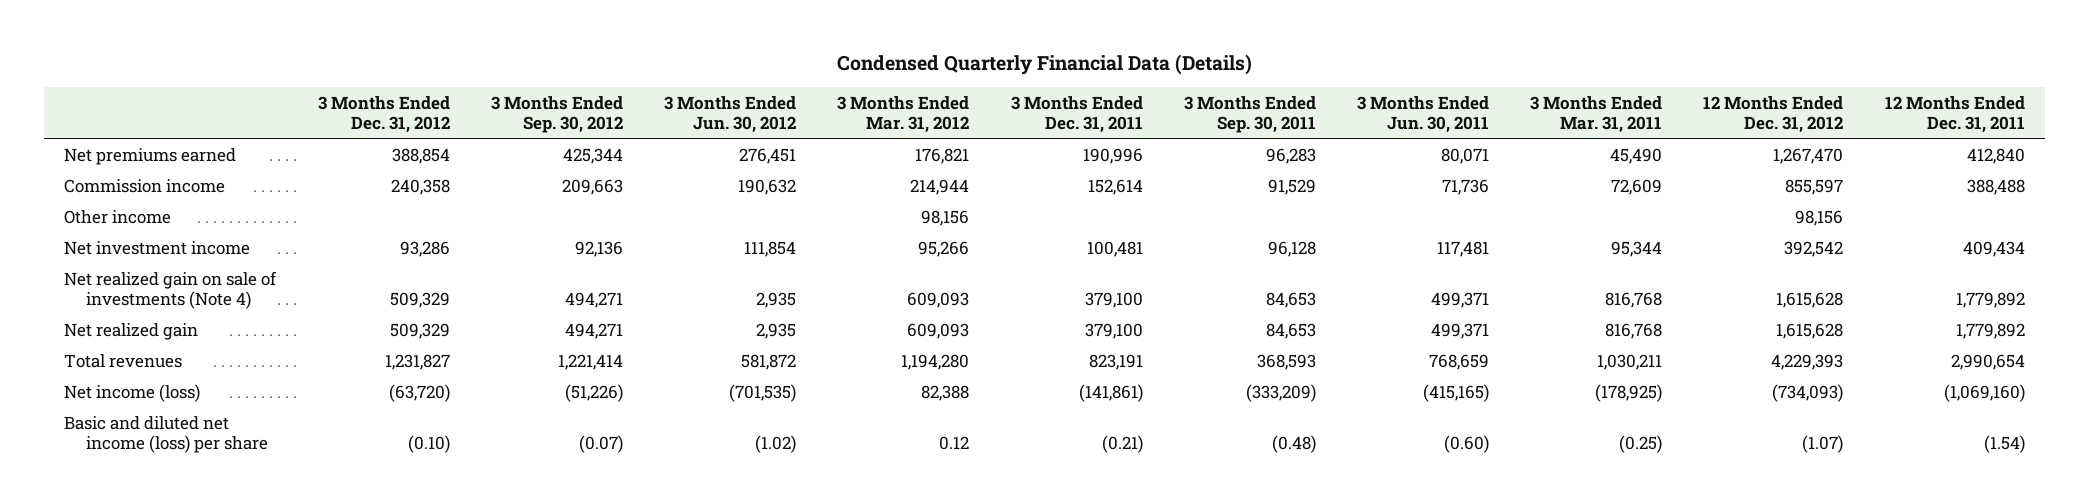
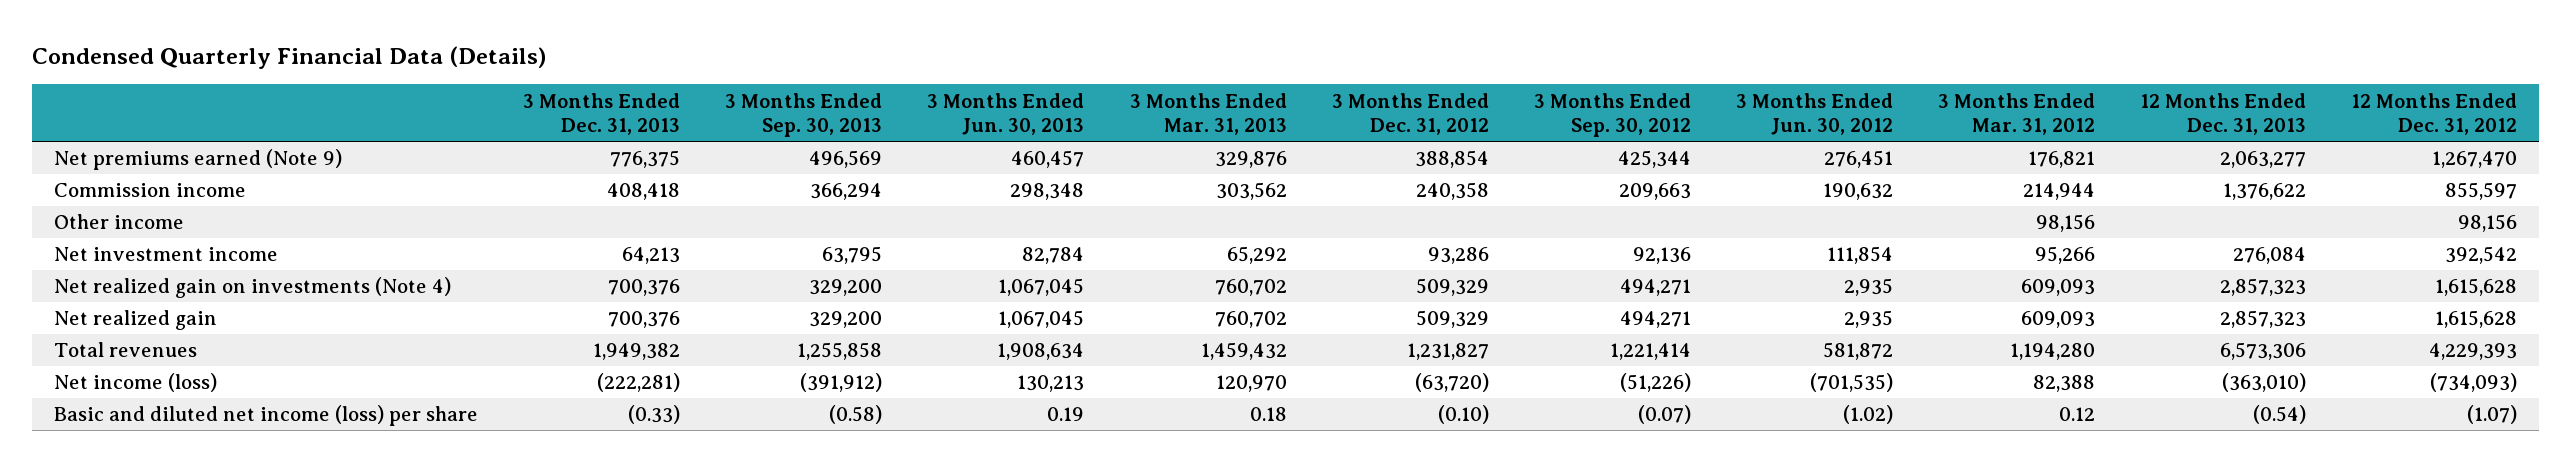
[1010,95,1143,134] 3 Months Ended Dec. 31, 2011 -> none
[1183,95,1316,134] 3 Months Ended Sep. 30, 2011 -> none
[1356,95,1489,134] 3 Months Ended Jun. 30, 2011 -> none
[1530,95,1663,134] 3 Months Ended Mar. 31, 2011 -> none
[1884,95,2025,134] 12 Months Ended Dec. 31, 2011 -> none
none -> [523,92,681,136] 3 Months Ended Dec. 31, 2013
none -> [725,92,883,138] 3 Months Ended Sep. 30, 2013
none -> [927,92,1085,136] 3 Months Ended Jun. 30, 2013
none -> [1129,92,1287,136] 3 Months Ended Mar. 31, 2013
none -> [2139,92,2306,136] 12 Months Ended Dec. 31, 2013
[64,147,237,165] Net premiums earned -> [54,149,343,171] Net premiums earned (Note 9)
[64,270,278,309] Net realized gain on sale of investments (Note 4) -> [54,277,452,299] Net realized gain on investments (Note 4)

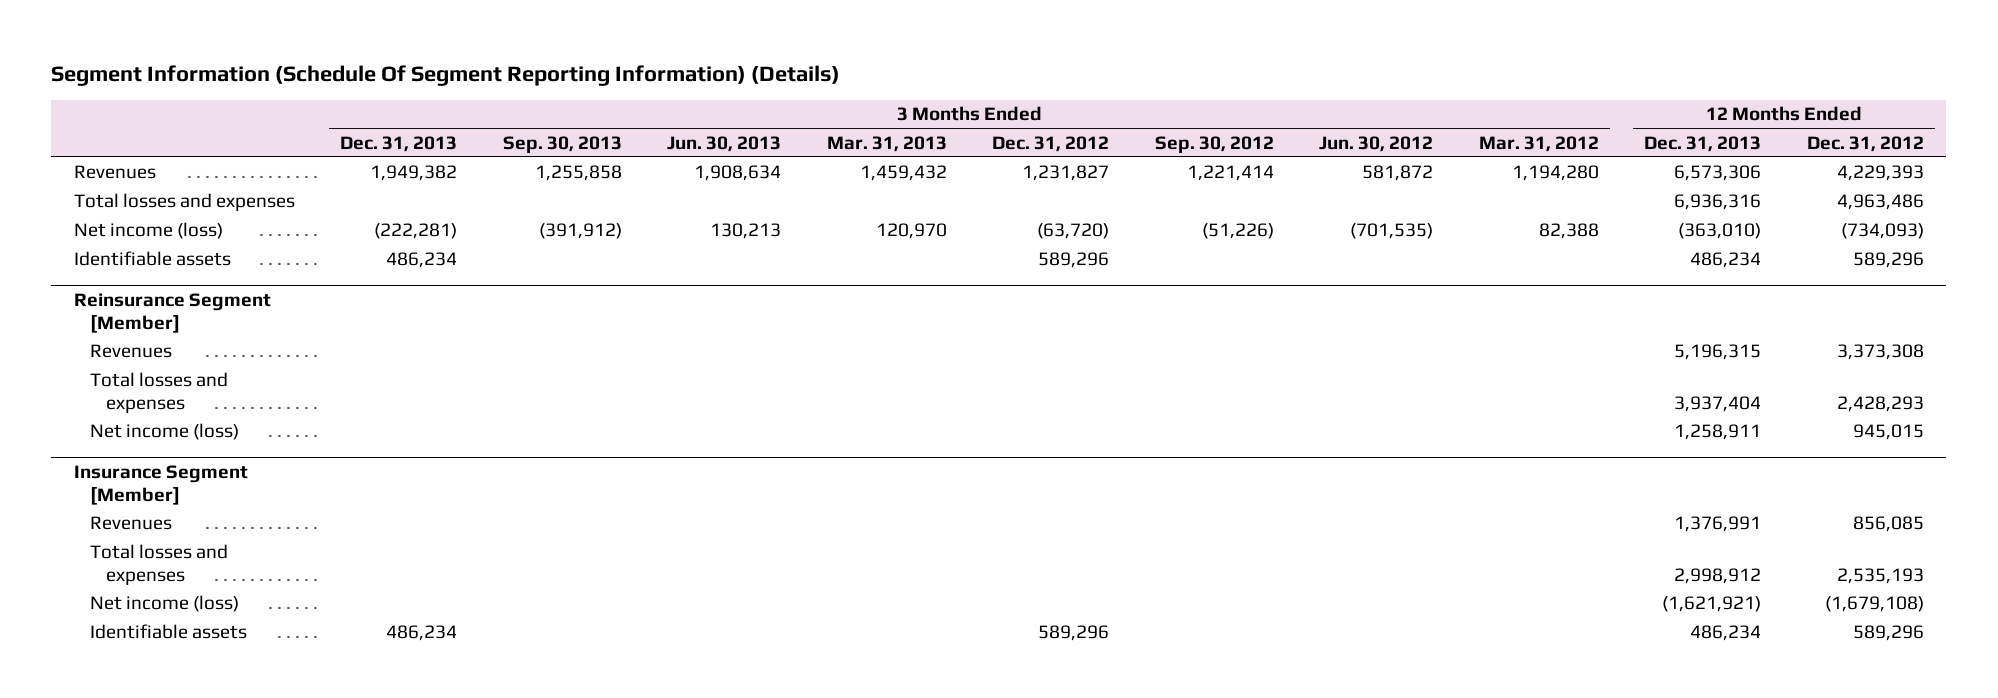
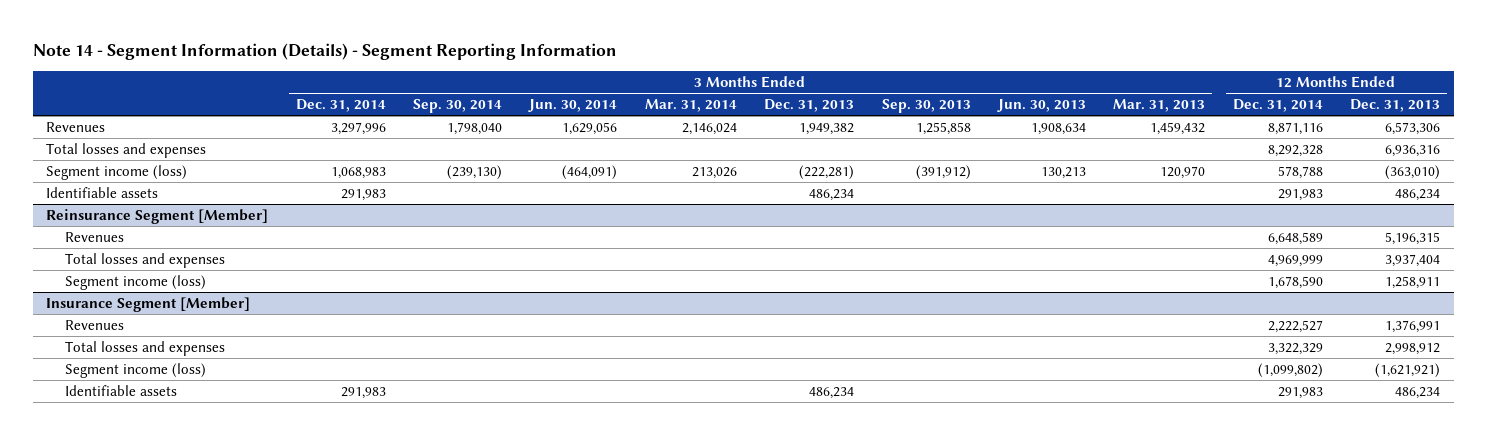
[51,64,841,86] Segment Information (Schedule Of Segment Reporting Information) (Details) -> [32,43,617,61] Note 14 - Segment Information (Details) - Segment Reporting Information
[992,135,1110,152] Dec. 31, 2012 -> none
[1154,135,1274,153] Sep. 30, 2012 -> none
[1319,135,1434,152] Jun. 30, 2012 -> none
[1478,135,1599,152] Mar. 31, 2012 -> none
[1806,135,1924,152] Dec. 31, 2012 -> none
none -> [295,99,386,113] Dec. 31, 2014
none -> [413,99,503,114] Sep. 30, 2014
none -> [528,99,618,113] Jun. 30, 2014
none -> [644,99,737,113] Mar. 31, 2014
none -> [1232,99,1323,113] Dec. 31, 2014
[73,222,223,240] Net income (loss) -> [46,164,188,180] Segment income (loss)
[89,423,239,441] Net income (loss) -> [65,274,207,290] Segment income (loss)
[89,595,239,613] Net income (loss) -> [65,362,207,378] Segment income (loss)

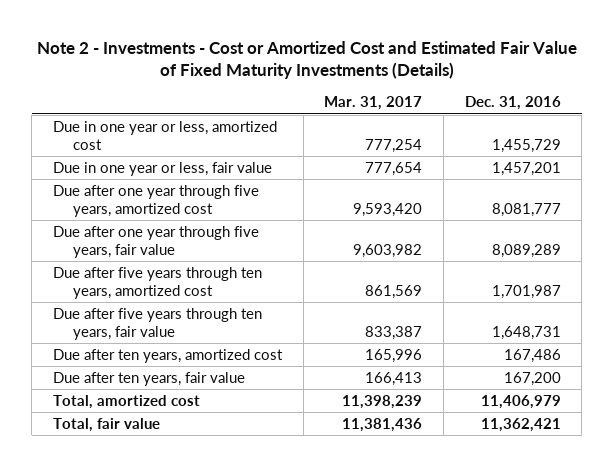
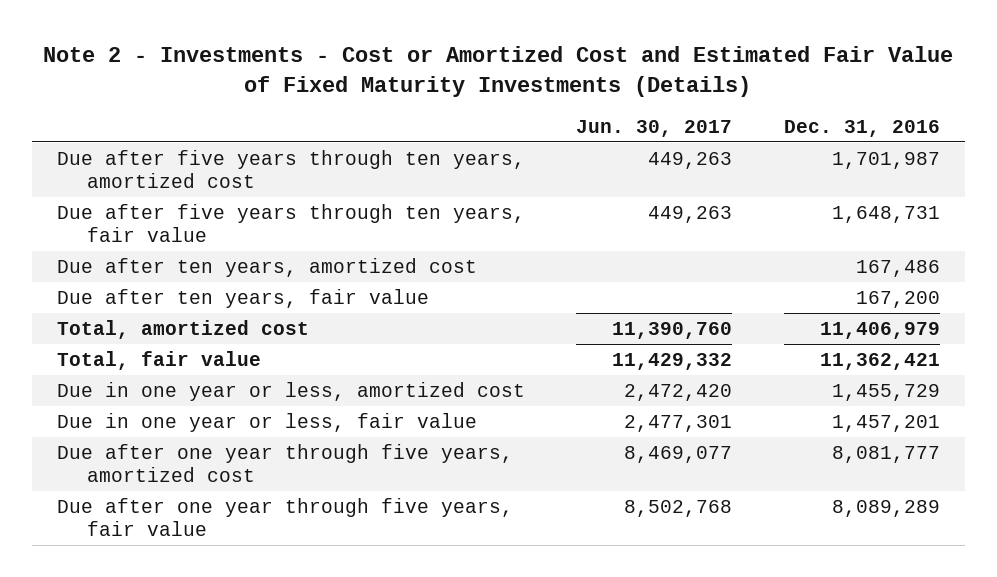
[324,96,423,111] Mar. 31, 2017 -> none
none -> [576,119,733,137] Jun. 30, 2017
[52,120,277,150] Due in one year or less, amortized cost -> [57,381,526,401] Due in one year or less, amortized cost
[52,161,272,176] Due in one year or less, fair value -> [57,412,478,432] Due in one year or less, fair value
[52,184,259,217] Due after one year through five years, amortized cost -> [57,443,514,483] Due after one year through five years, amortized cost
[52,225,259,258] Due after one year through five years, fair value -> [57,497,514,537] Due after one year through five years, fair value

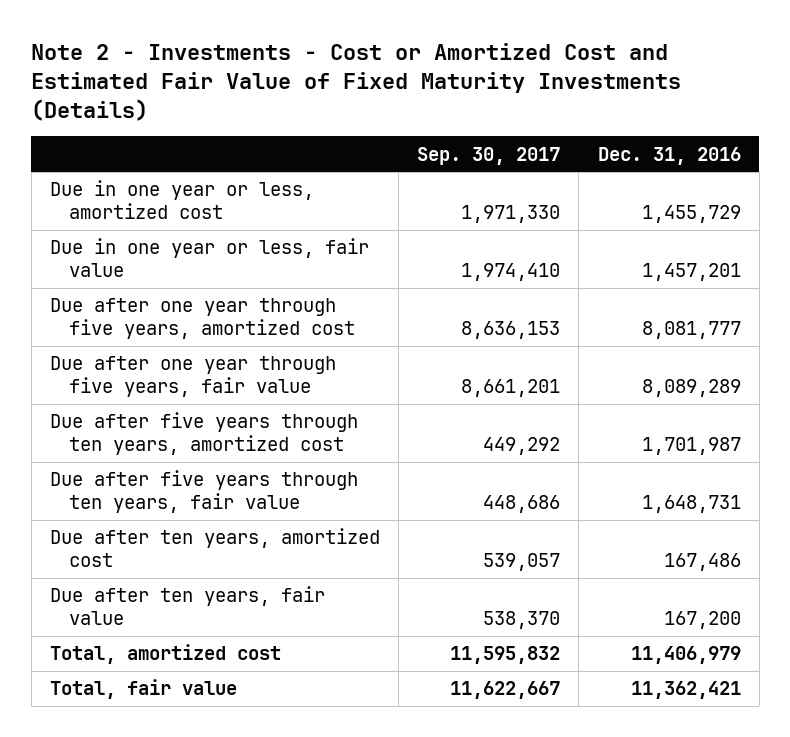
[576,119,733,137] Jun. 30, 2017 -> none
none -> [417,146,561,165] Sep. 30, 2017
[57,381,526,401] Due in one year or less, amortized cost -> [49,180,314,219] Due in one year or less, amortized cost
[57,412,478,432] Due in one year or less, fair value -> [49,238,369,277] Due in one year or less, fair value
[57,443,514,483] Due after one year through five years, amortized cost -> [49,298,355,339] Due after one year through five years, amortized cost
[57,497,514,537] Due after one year through five years, fair value -> [49,356,336,397] Due after one year through five years, fair value

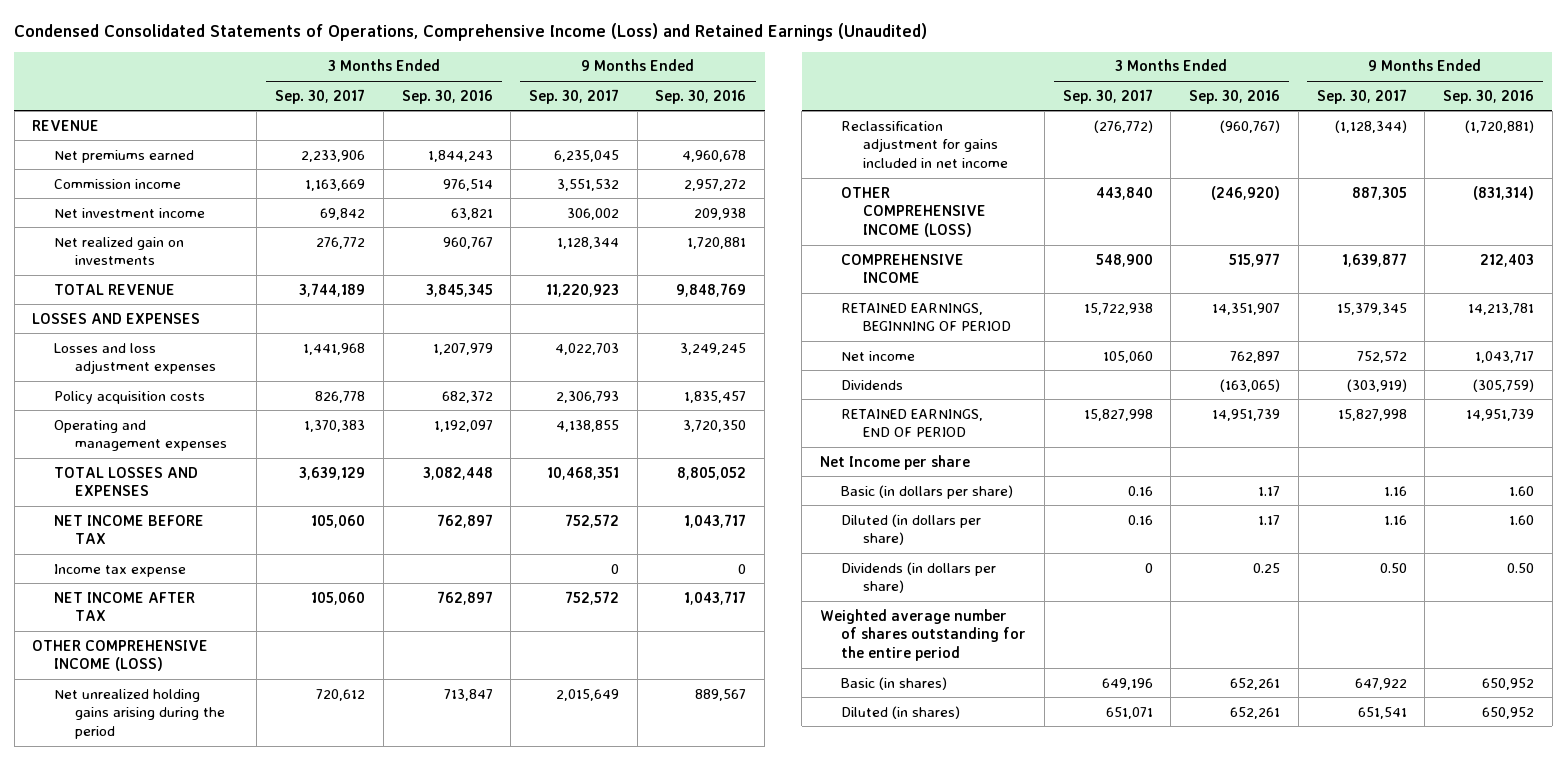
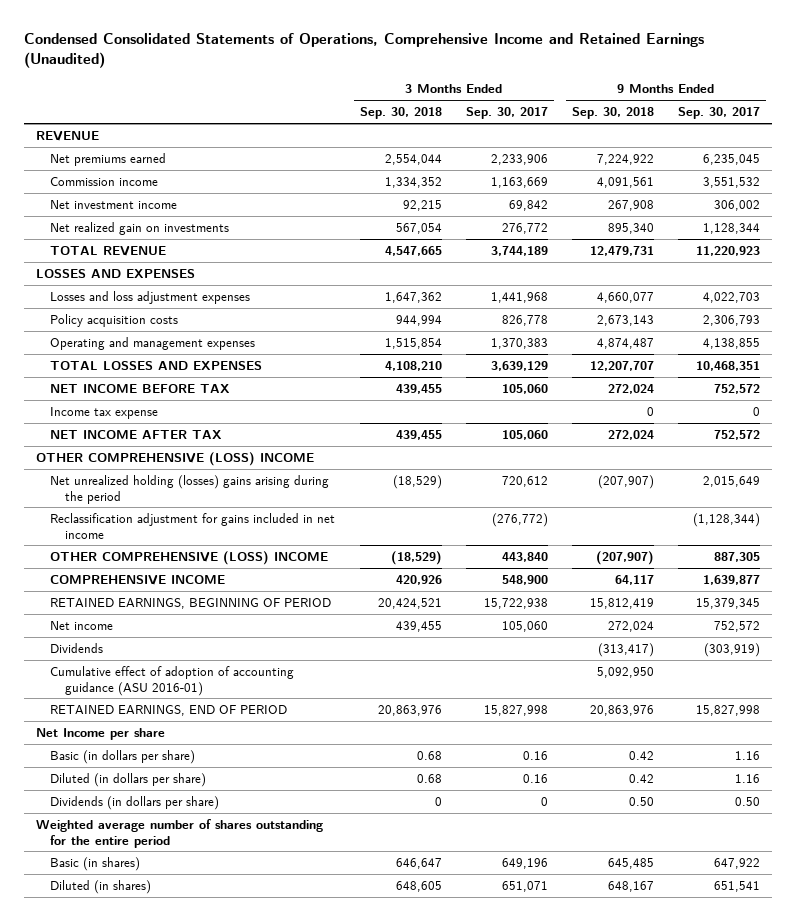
[14,23,928,42] Condensed Consolidated Statements of Operations, Comprehensive Income (Loss) and Retained Earnings (Unaudited) -> [24,33,705,69] Condensed Consolidated Statements of Operations, Comprehensive Income and Retained Earnings (Unaudited)
[401,89,493,104] Sep. 30, 2016 -> none
[655,89,747,104] Sep. 30, 2016 -> none
none -> [359,107,442,120] Sep. 30, 2018
none -> [572,107,655,120] Sep. 30, 2018
[32,639,209,672] OTHER COMPREHENSIVE INCOME (LOSS) -> [36,451,315,466] OTHER COMPREHENSIVE (LOSS) INCOME
[53,688,226,740] Net unrealized holding gains arising during the period -> [50,474,330,504] Net unrealized holding (losses) gains arising during the period
[841,186,986,238] OTHER COMPREHENSIVE INCOME (LOSS) -> [50,550,329,565] OTHER COMPREHENSIVE (LOSS) INCOME
none -> [50,665,295,696] Cumulative effect of adoption of accounting guidance (ASU 2016-01)

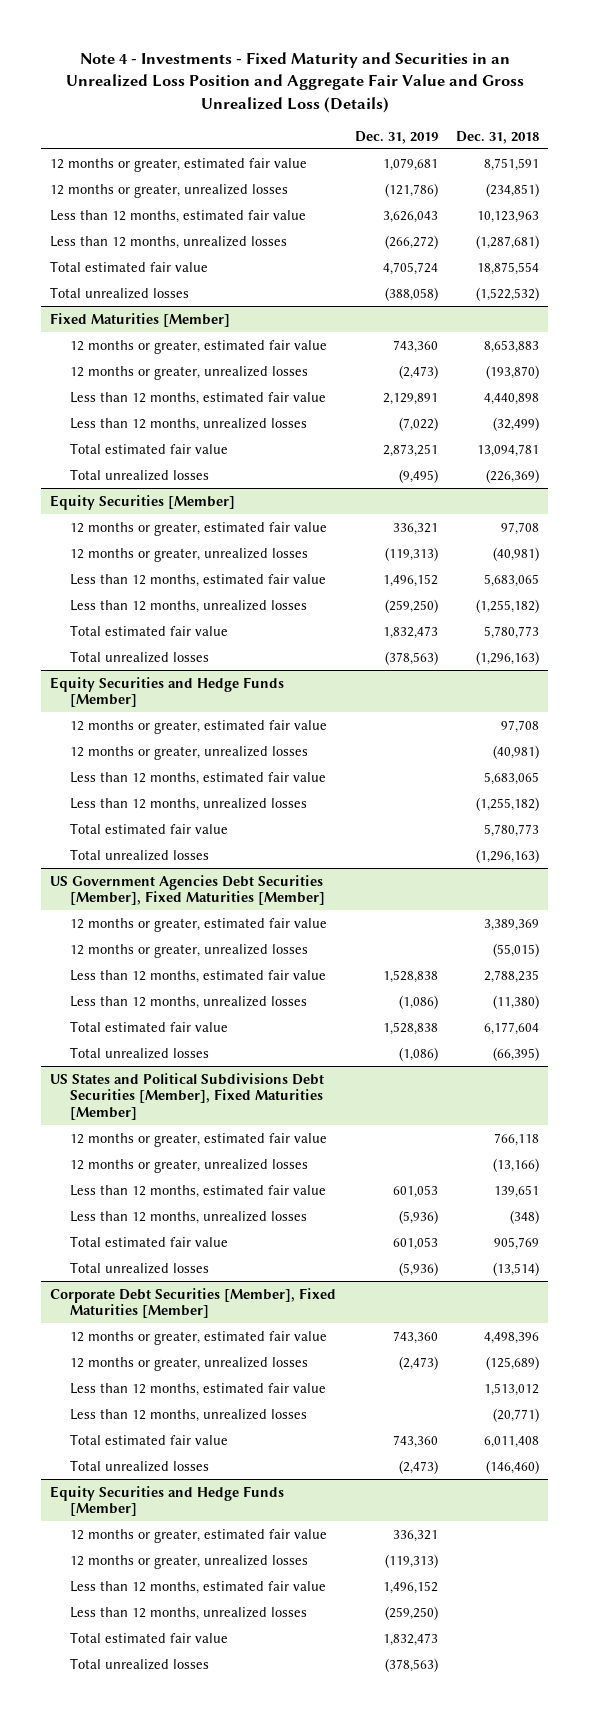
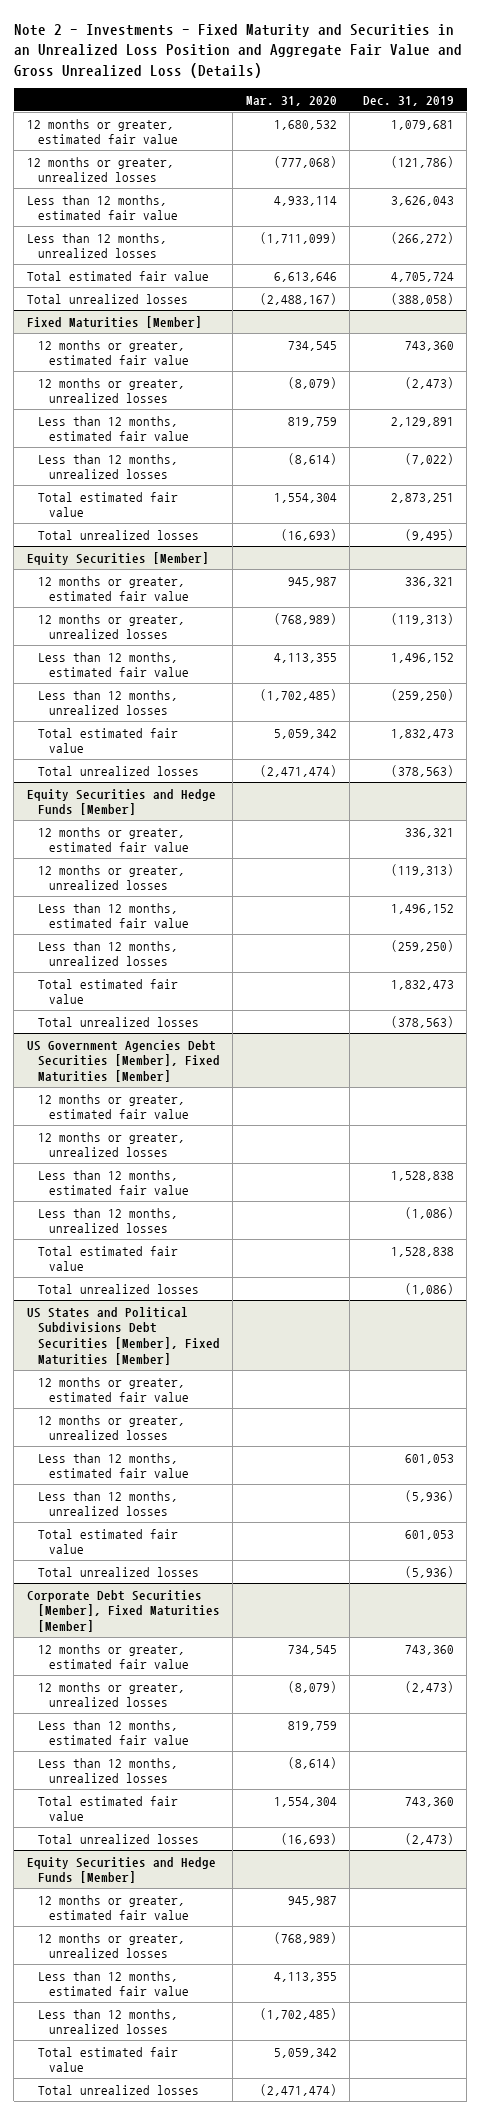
[65,51,524,113] Note 4 - Investments - Fixed Maturity and Securities in an Unrealized Loss Position and Aggregate Fair Value and Gross Unrealized Loss (Details) -> [13,24,462,78] Note 2 - Investments - Fixed Maturity and Securities in an Unrealized Loss Position and Aggregate Fair Value and Gross Unrealized Loss (Details)
[455,130,539,144] Dec. 31, 2018 -> none
none -> [245,95,337,106] Mar. 31, 2020
[70,1528,328,1543] 12 months or greater, estimated fair value -> [37,826,190,853] 12 months or greater, estimated fair value
[70,1554,309,1569] 12 months or greater, unrealized losses -> [37,864,185,891] 12 months or greater, unrealized losses
[70,1580,327,1594] Less than 12 months, estimated fair value -> [37,902,190,929] Less than 12 months, estimated fair value
[70,1606,308,1620] Less than 12 months, unrealized losses -> [37,940,178,967] Less than 12 months, unrealized losses
[70,1631,229,1643] Total estimated fair value -> [37,978,178,1005] Total estimated fair value
[70,1657,210,1670] Total unrealized losses -> [37,1016,199,1027] Total unrealized losses
[70,719,328,734] 12 months or greater, estimated fair value -> [37,1894,190,1921] 12 months or greater, estimated fair value
[70,745,309,760] 12 months or greater, unrealized losses -> [37,1932,185,1959] 12 months or greater, unrealized losses
[70,771,327,785] Less than 12 months, estimated fair value -> [37,1970,190,1997] Less than 12 months, estimated fair value
[70,797,308,811] Less than 12 months, unrealized losses -> [37,2008,178,2035] Less than 12 months, unrealized losses
[70,822,229,834] Total estimated fair value -> [37,2046,178,2073] Total estimated fair value
[70,848,210,861] Total unrealized losses -> [37,2084,199,2095] Total unrealized losses

